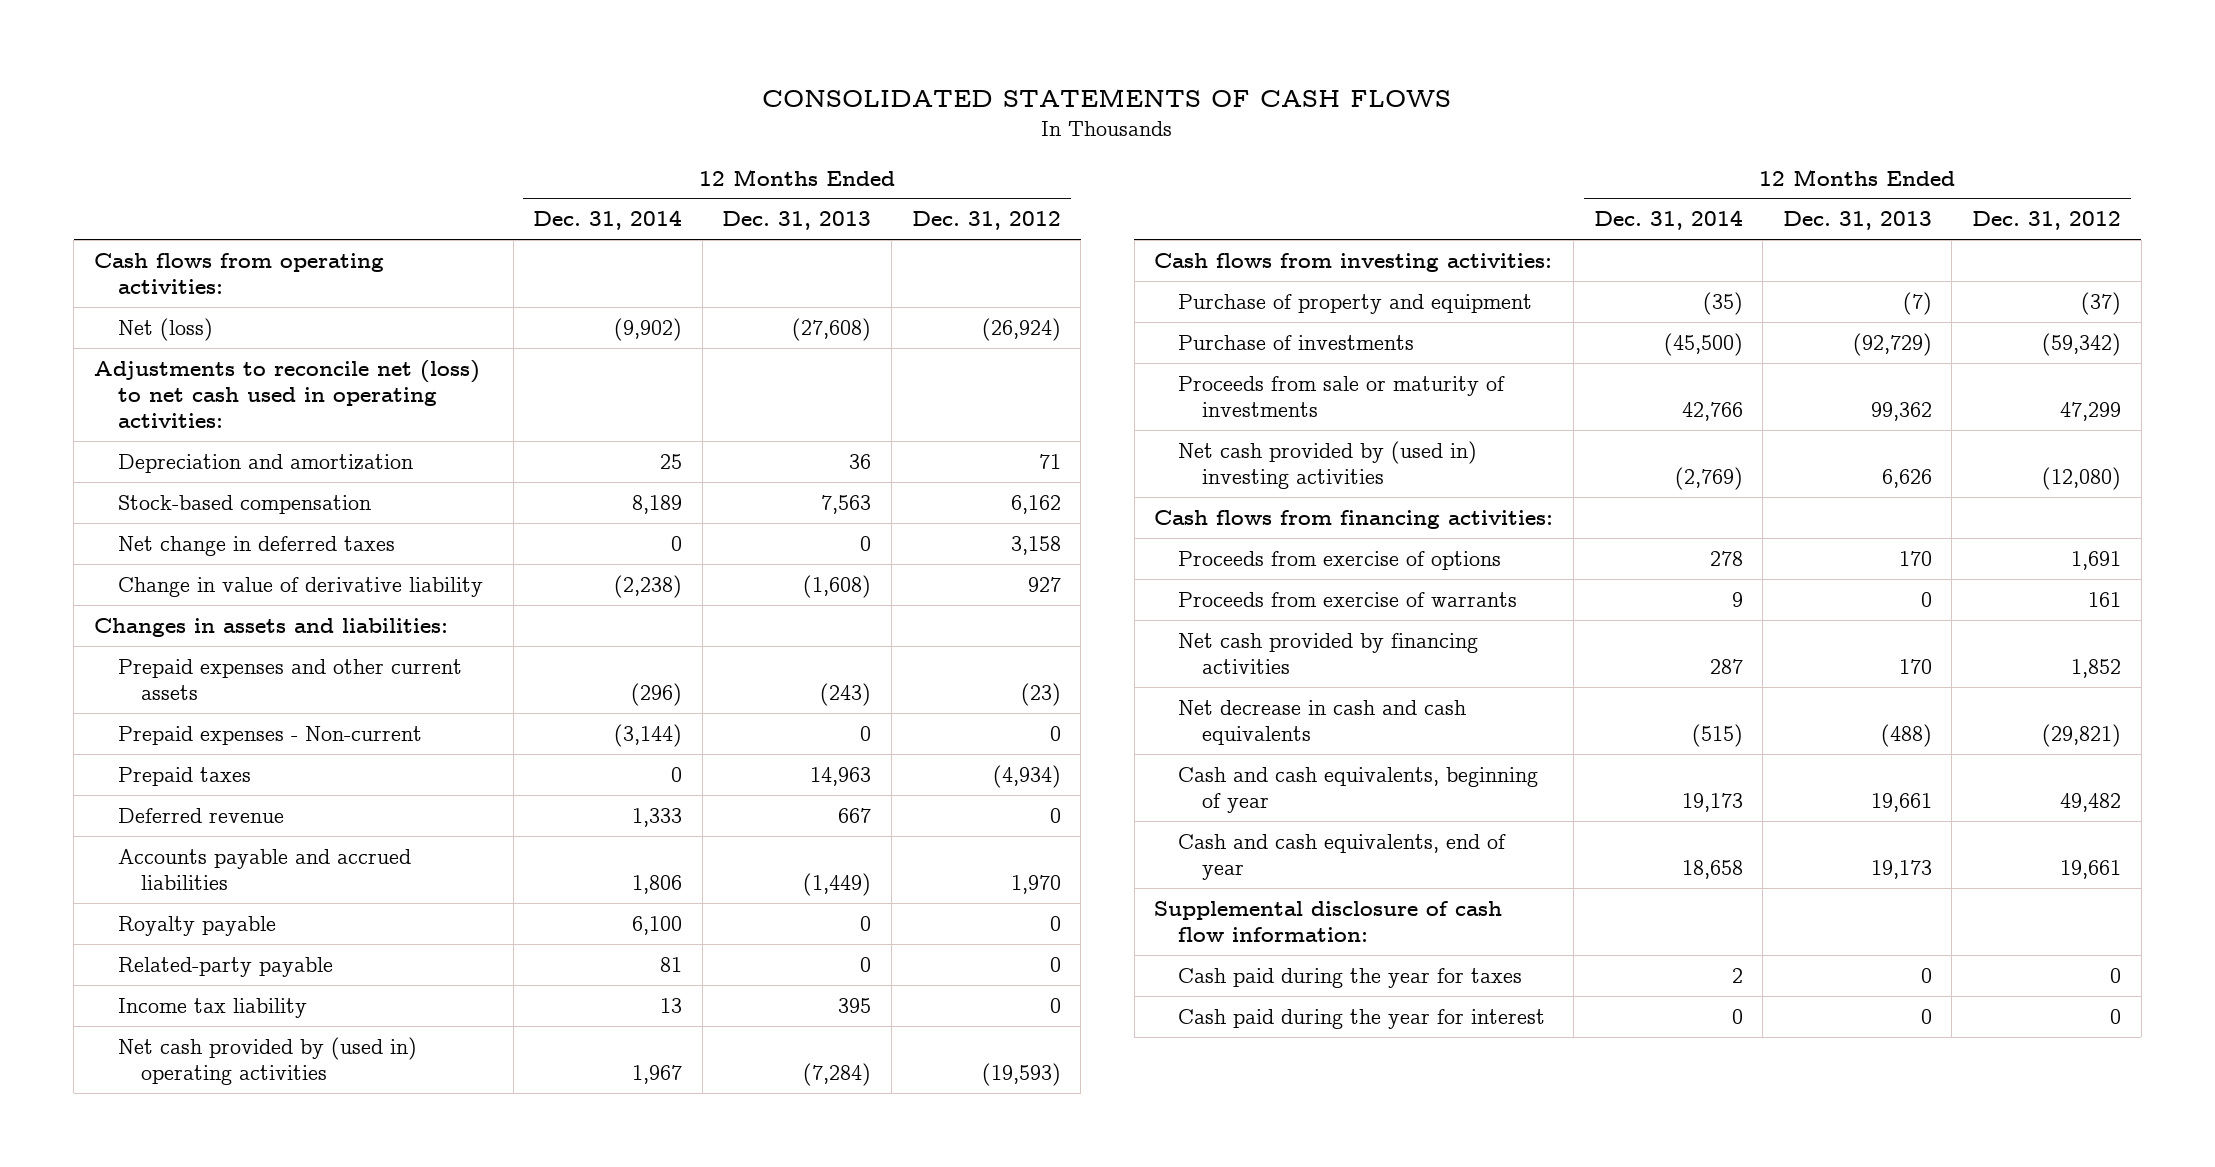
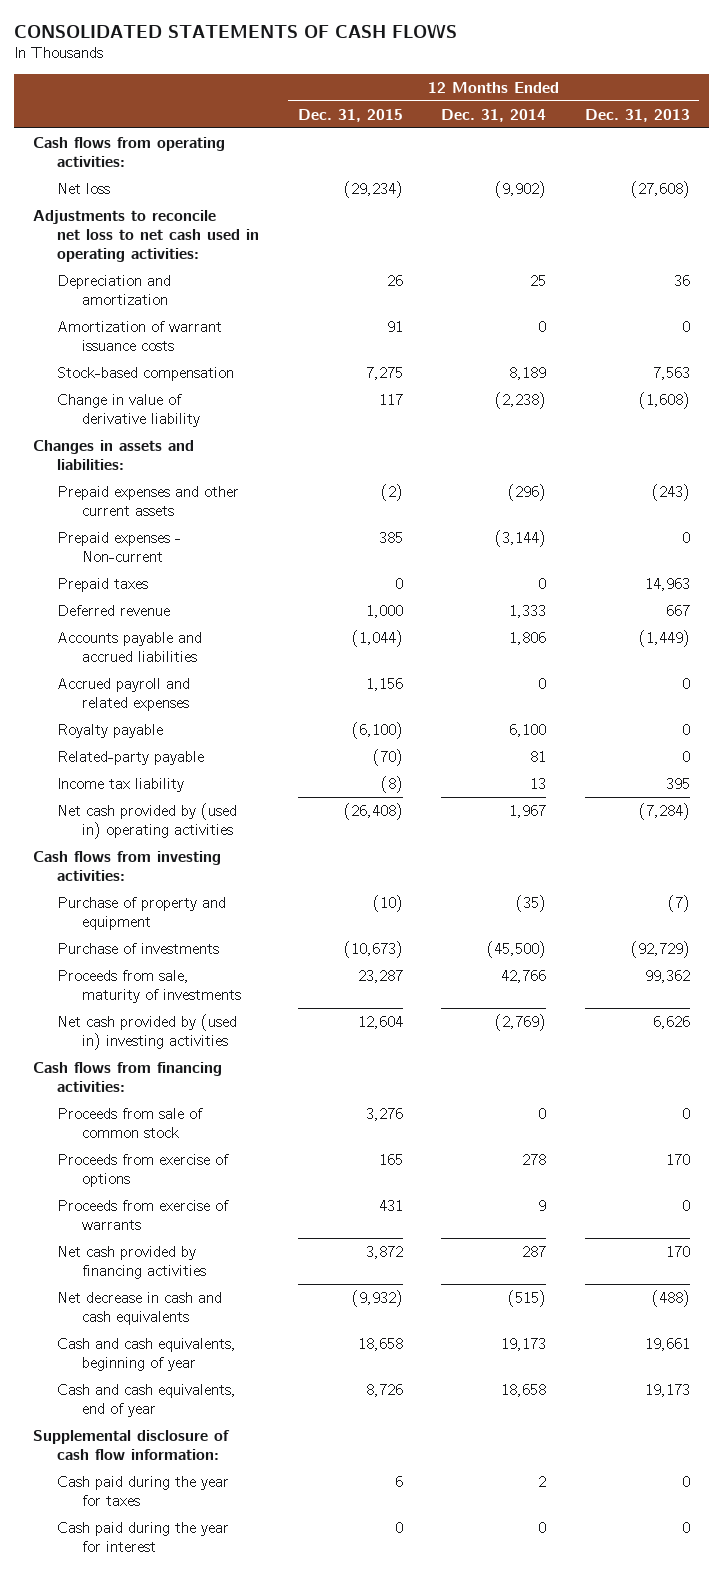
[911,211,1061,231] Dec. 31, 2012 -> none
none -> [297,108,403,122] Dec. 31, 2015
[117,317,213,341] Net (loss) -> [57,182,111,194] Net loss
[93,359,480,429] Adjustments to reconcile net (loss) to net cash used in operating activities: -> [33,209,260,262] Adjustments to reconcile net loss to net cash used in operating activities:
none -> [57,320,223,351] Amortization of warrant issuance costs
[117,535,395,556] Net change in deferred taxes -> none
none -> [57,677,191,711] Accrued payroll and related expenses
[1178,375,1506,418] Proceeds from sale or maturity of investments -> [57,969,241,1003] Proceeds from sale, maturity of investments
none -> [57,1107,204,1138] Proceeds from sale of common stock

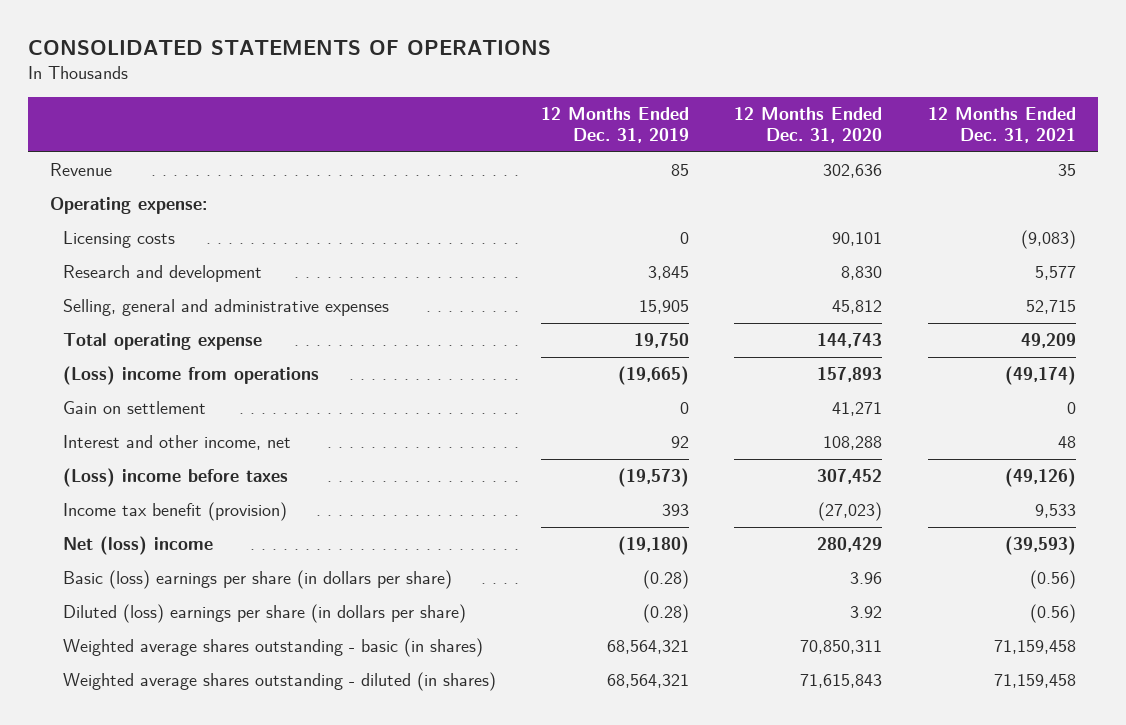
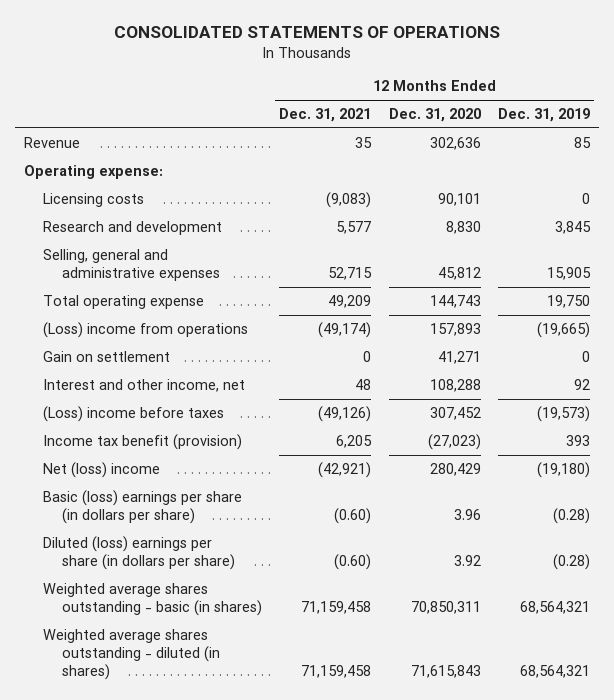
[1034,504,1076,519] 9,533 -> [336,435,373,449] 6,205
[1004,536,1076,556] (39,593) -> [318,462,372,479] (42,921)
[1029,570,1076,590] (0.56) -> [334,508,372,525] (0.60)
[1029,604,1076,624] (0.56) -> [334,554,372,571] (0.60)

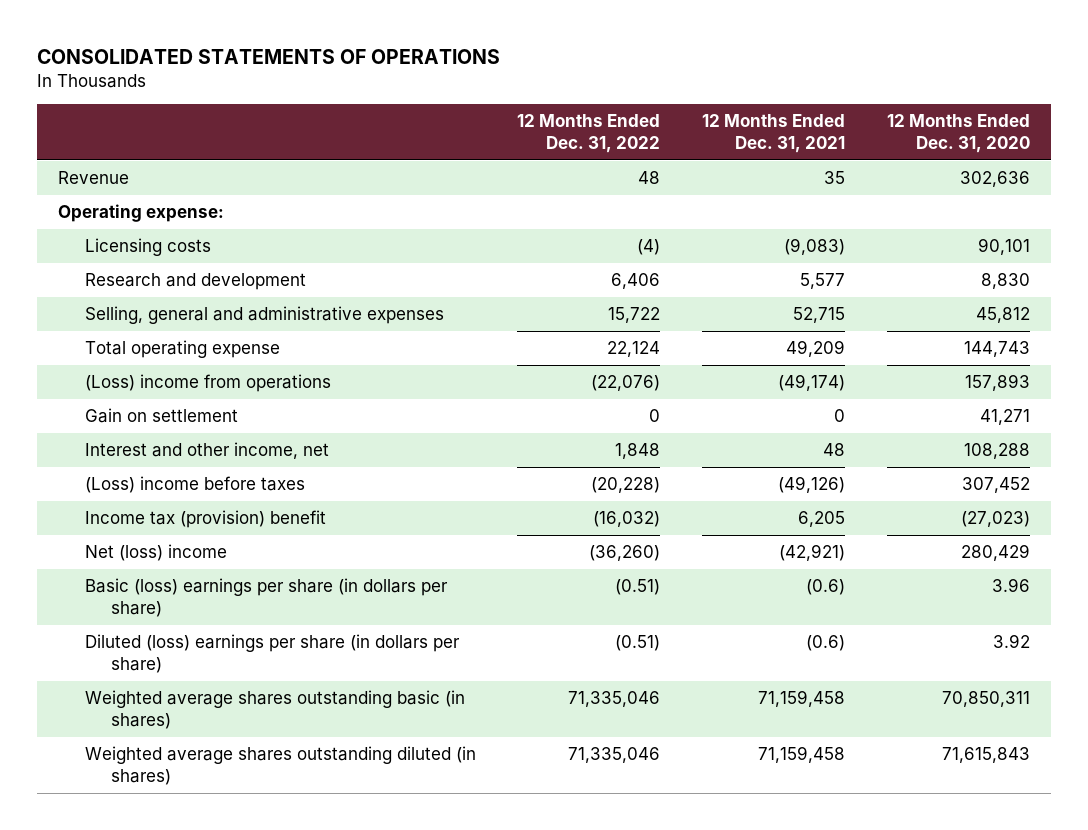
[498,108,591,123] Dec. 31, 2019 -> none
none -> [517,113,661,153] 12 Months Ended Dec. 31, 2022
[42,434,242,451] Income tax benefit (provision) -> [84,510,326,529] Income tax (provision) benefit
[334,508,372,525] (0.60) -> [806,579,846,596] (0.6)
[334,554,372,571] (0.60) -> [806,635,846,652] (0.6)
[42,583,262,617] Weighted average shares outstanding - basic (in shares) -> [84,690,465,730] Weighted average shares outstanding basic (in shares)
[42,629,220,680] Weighted average shares outstanding - diluted (in shares) -> [84,746,476,786] Weighted average shares outstanding diluted (in shares)

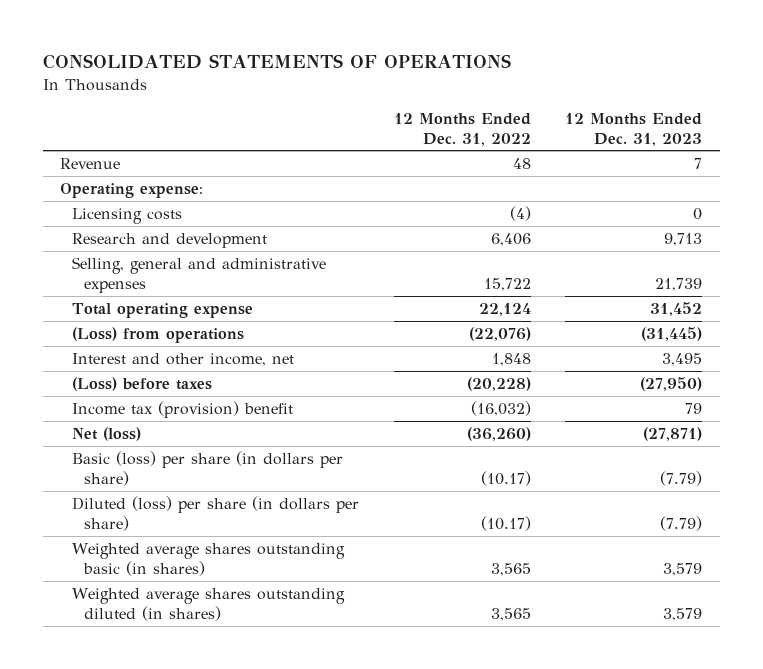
[702,113,846,153] 12 Months Ended Dec. 31, 2021 -> none
[887,113,1031,153] 12 Months Ended Dec. 31, 2020 -> none
none -> [565,112,703,146] 12 Months Ended Dec. 31, 2023
[84,408,238,424] Gain on settlement -> none
[84,374,331,393] (Loss) income from operations -> [72,326,245,343] (Loss) from operations
[84,476,305,494] (Loss) income before taxes -> [72,376,213,391] (Loss) before taxes
[84,544,227,562] Net (loss) income -> [72,426,142,441] Net (loss)
[84,578,448,618] Basic (loss) earnings per share (in dollars per share) -> [72,450,344,486] Basic (loss) per share (in dollars per share)
[615,579,661,596] (0.51) -> [480,470,531,486] (10.17)
[84,634,460,674] Diluted (loss) earnings per share (in dollars per share) -> [72,495,360,531] Diluted (loss) per share (in dollars per share)
[615,635,661,652] (0.51) -> [480,515,531,531] (10.17)
[568,691,661,708] 71,335,046 -> [490,562,531,576] 3,565
[568,747,661,764] 71,335,046 -> [490,607,531,621] 3,565

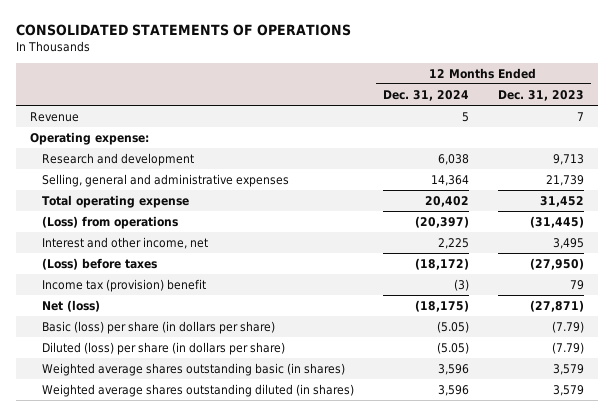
[393,112,531,146] 12 Months Ended Dec. 31, 2022 -> none
none -> [382,89,469,101] Dec. 31, 2024
[72,207,183,224] Licensing costs -> none

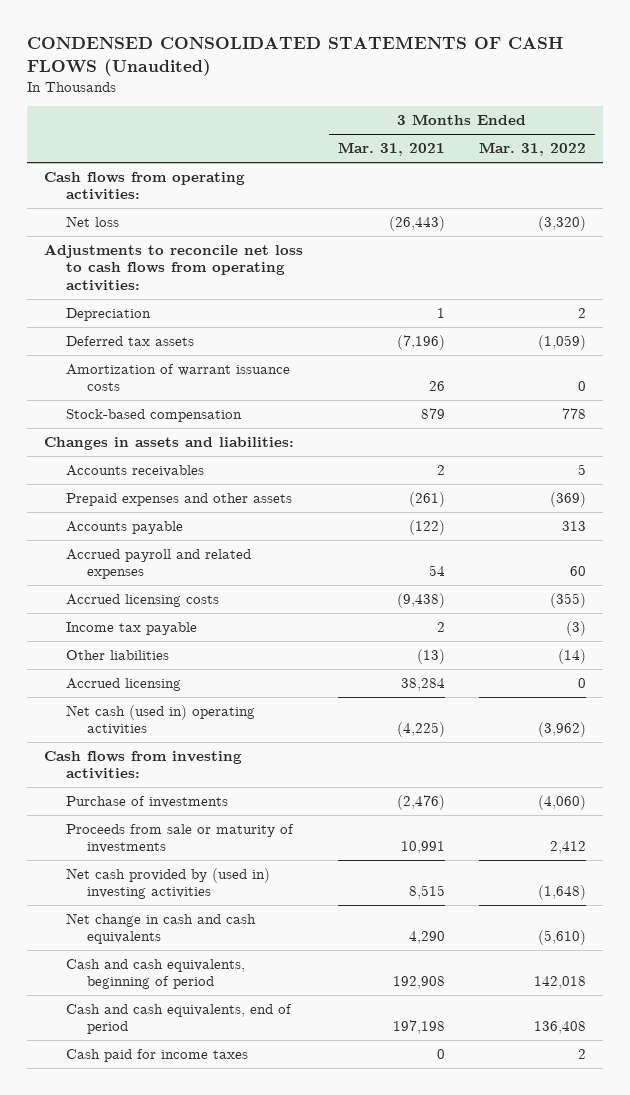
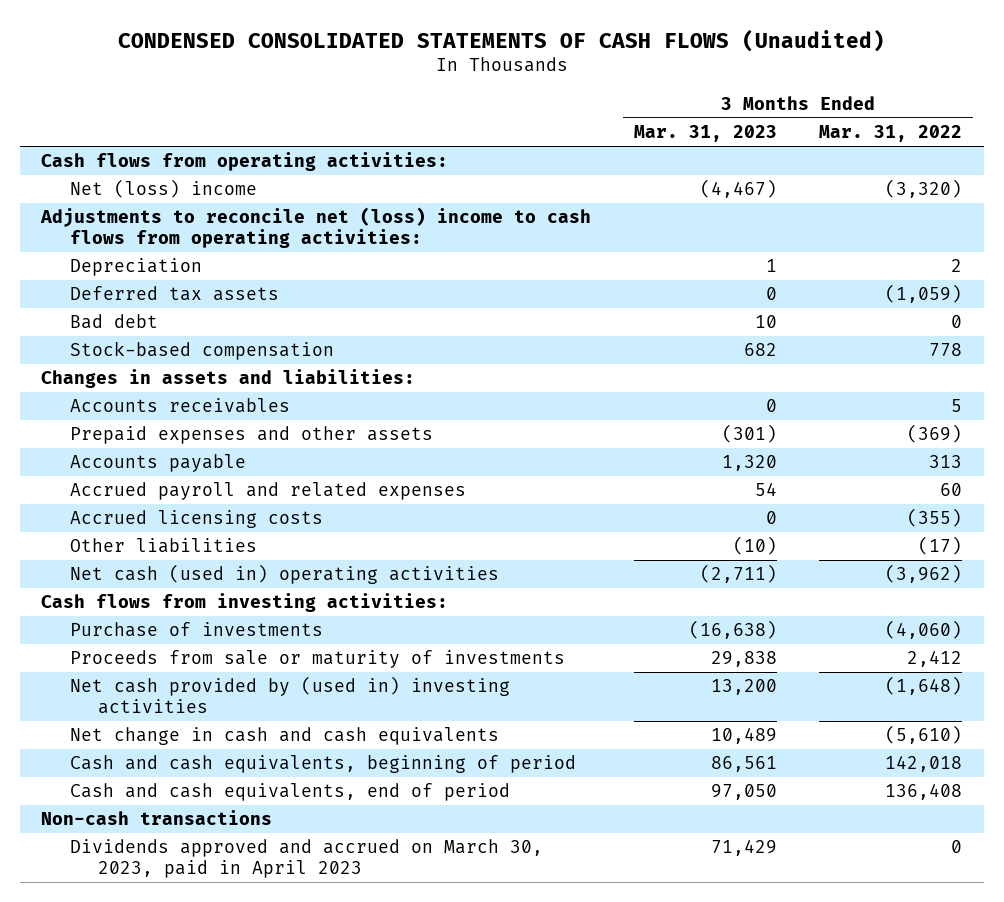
[337,142,445,157] Mar. 31, 2021 -> none
none -> [633,125,777,143] Mar. 31, 2023
[65,216,119,228] Net loss -> [69,179,257,199] Net (loss) income
[44,244,304,291] Adjustments to reconcile net loss to cash flows from operating activities: -> [40,207,592,249] Adjustments to reconcile net (loss) income to cash flows from operating activities:
[65,364,290,392] Amortization of warrant issuance costs -> none
none -> [69,314,158,330] Bad debt
[65,622,197,636] Income tax payable -> none
[65,678,181,692] Accrued licensing -> none
[558,649,587,665] (14) -> [918,536,963,556] (17)
[65,1049,248,1063] Cash paid for income taxes -> none
none -> [41,810,273,826] Non-cash transactions
none -> [69,839,543,879] Dividends approved and accrued on March 30, 2023, paid in April 2023

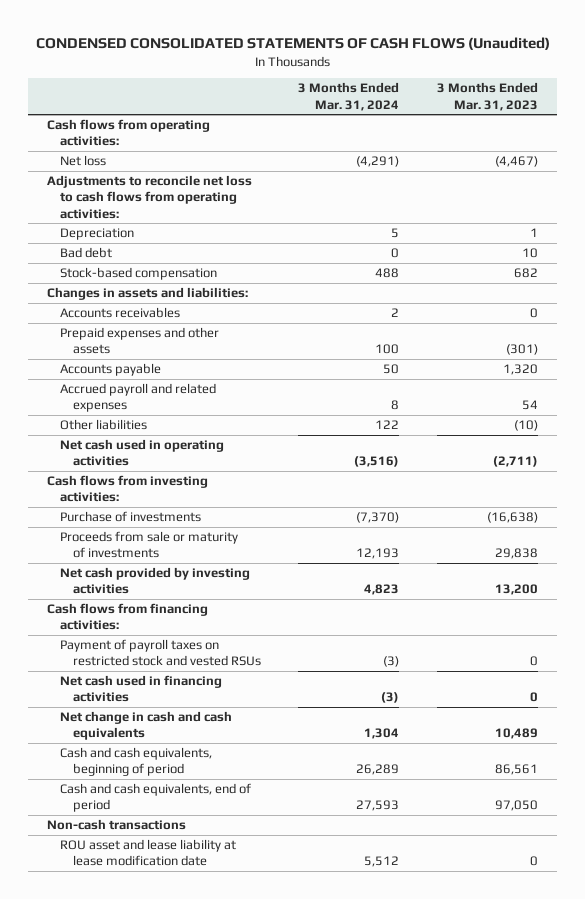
[819,125,963,143] Mar. 31, 2022 -> none
none -> [298,82,400,111] 3 Months Ended Mar. 31, 2024
[69,179,257,199] Net (loss) income -> [59,154,106,166] Net loss
[40,207,592,249] Adjustments to reconcile net (loss) income to cash flows from operating activities: -> [47,174,253,219] Adjustments to reconcile net loss to cash flows from operating activities:
[69,286,279,302] Deferred tax assets -> none
[69,510,323,529] Accrued licensing costs -> none
[69,564,499,585] Net cash (used in) operating activities -> [59,438,224,467] Net cash used in operating activities
[69,676,510,715] Net cash provided by (used in) investing activities -> [59,566,250,595] Net cash provided by investing activities
none -> [47,602,209,631] Cash flows from financing activities:
none -> [59,638,261,667] Payment of payroll taxes on restricted stock and vested RSUs
none -> [59,674,222,703] Net cash used in financing activities
[69,839,543,879] Dividends approved and accrued on March 30, 2023, paid in April 2023 -> none
none -> [59,838,236,867] ROU asset and lease liability at lease modification date

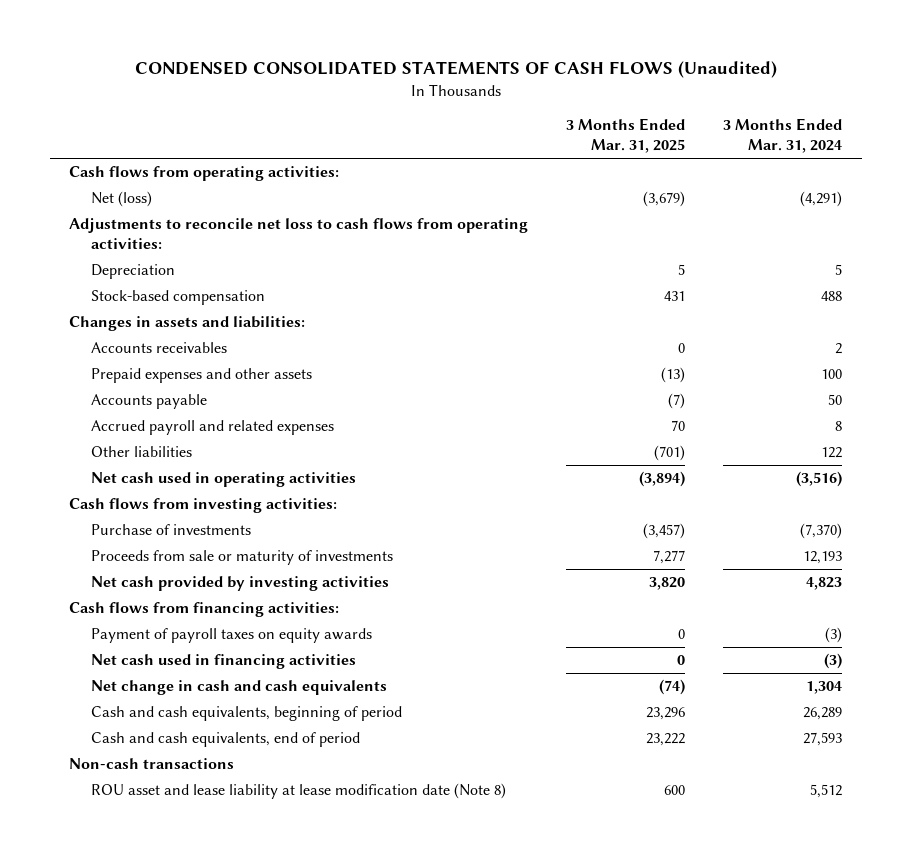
[437,82,539,111] 3 Months Ended Mar. 31, 2023 -> none
none -> [566,117,686,154] 3 Months Ended Mar. 31, 2025
[59,154,106,166] Net loss -> [90,191,152,208] Net (loss)
[59,246,112,258] Bad debt -> none
[59,638,261,667] Payment of payroll taxes on restricted stock and vested RSUs -> [90,628,372,644] Payment of payroll taxes on equity awards
[59,838,236,867] ROU asset and lease liability at lease modification date -> [90,783,506,800] ROU asset and lease liability at lease modification date (Note 8)

